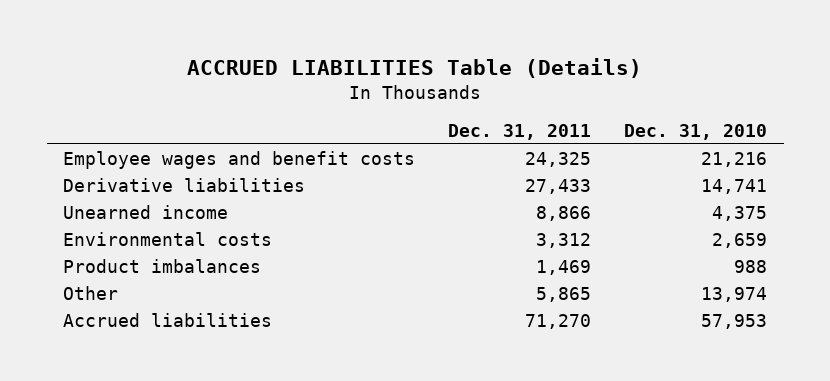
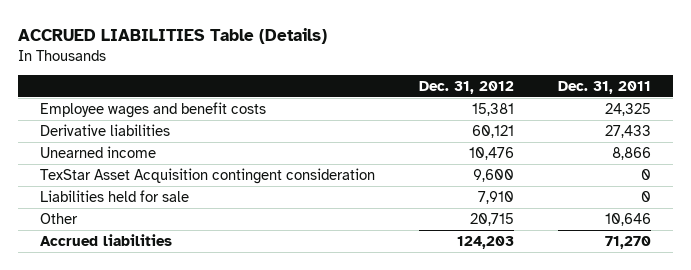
[624,124,768,141] Dec. 31, 2010 -> none
none -> [418,81,514,95] Dec. 31, 2012
[63,231,273,246] Environmental costs -> none
[63,258,262,273] Product imbalances -> none
none -> [39,167,375,184] TexStar Asset Acquisition contingent consideration
none -> [39,189,189,202] Liabilities held for sale
[536,286,592,302] 5,865 -> [604,212,651,226] 10,646

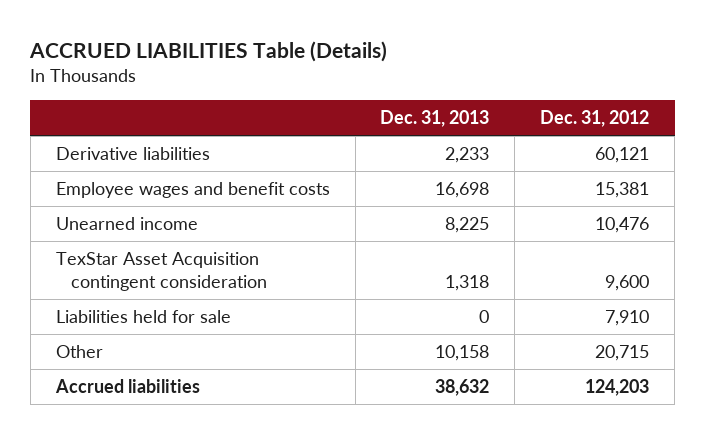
[557,81,651,95] Dec. 31, 2011 -> none
none -> [380,110,490,128] Dec. 31, 2013
[39,101,266,118] Employee wages and benefit costs -> [55,181,330,198] Employee wages and benefit costs

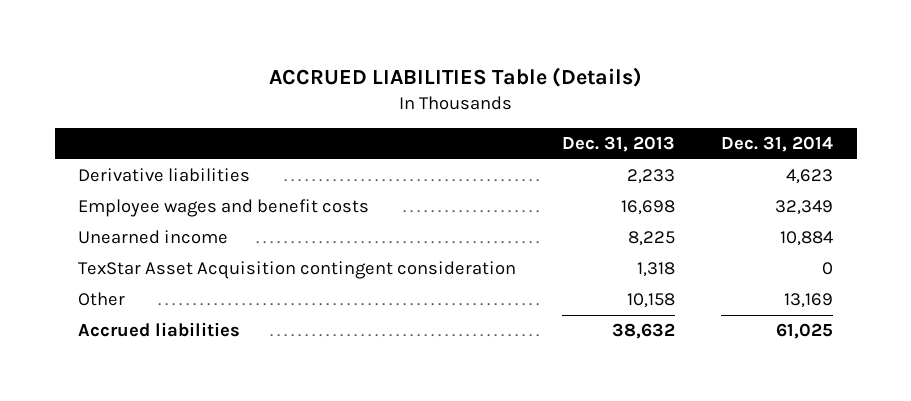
[540,110,650,128] Dec. 31, 2012 -> none
none -> [721,135,834,152] Dec. 31, 2014
[55,309,231,323] Liabilities held for sale -> none

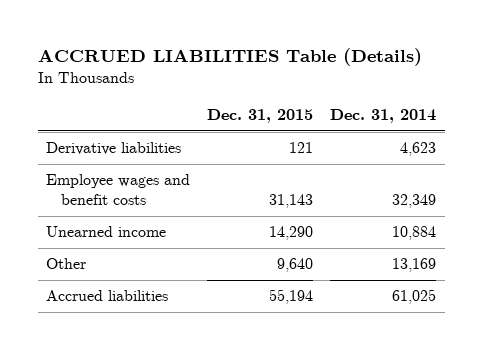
[562,135,676,152] Dec. 31, 2013 -> none
none -> [207,109,314,124] Dec. 31, 2015
[77,261,516,280] TexStar Asset Acquisition contingent consideration -> none

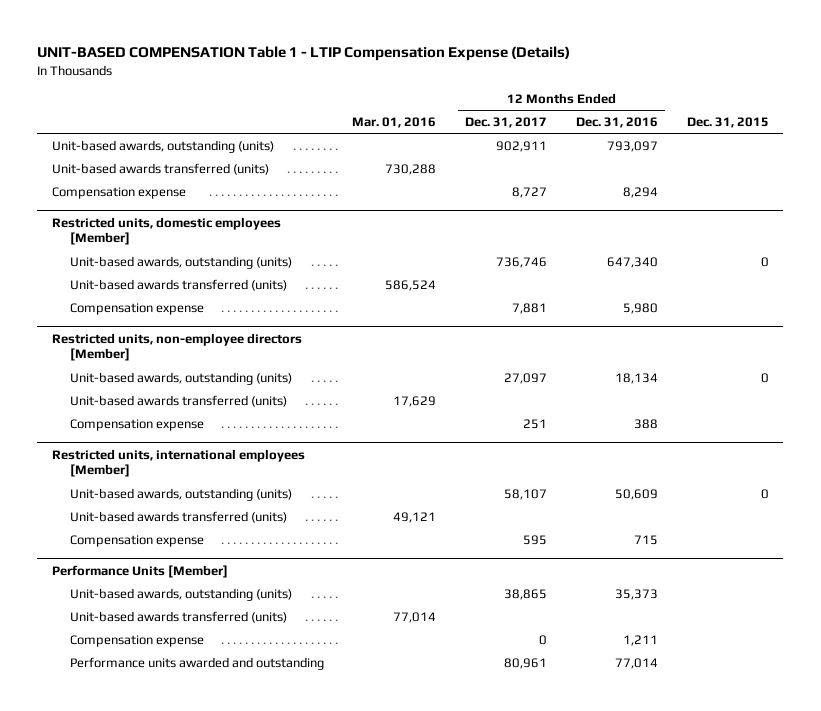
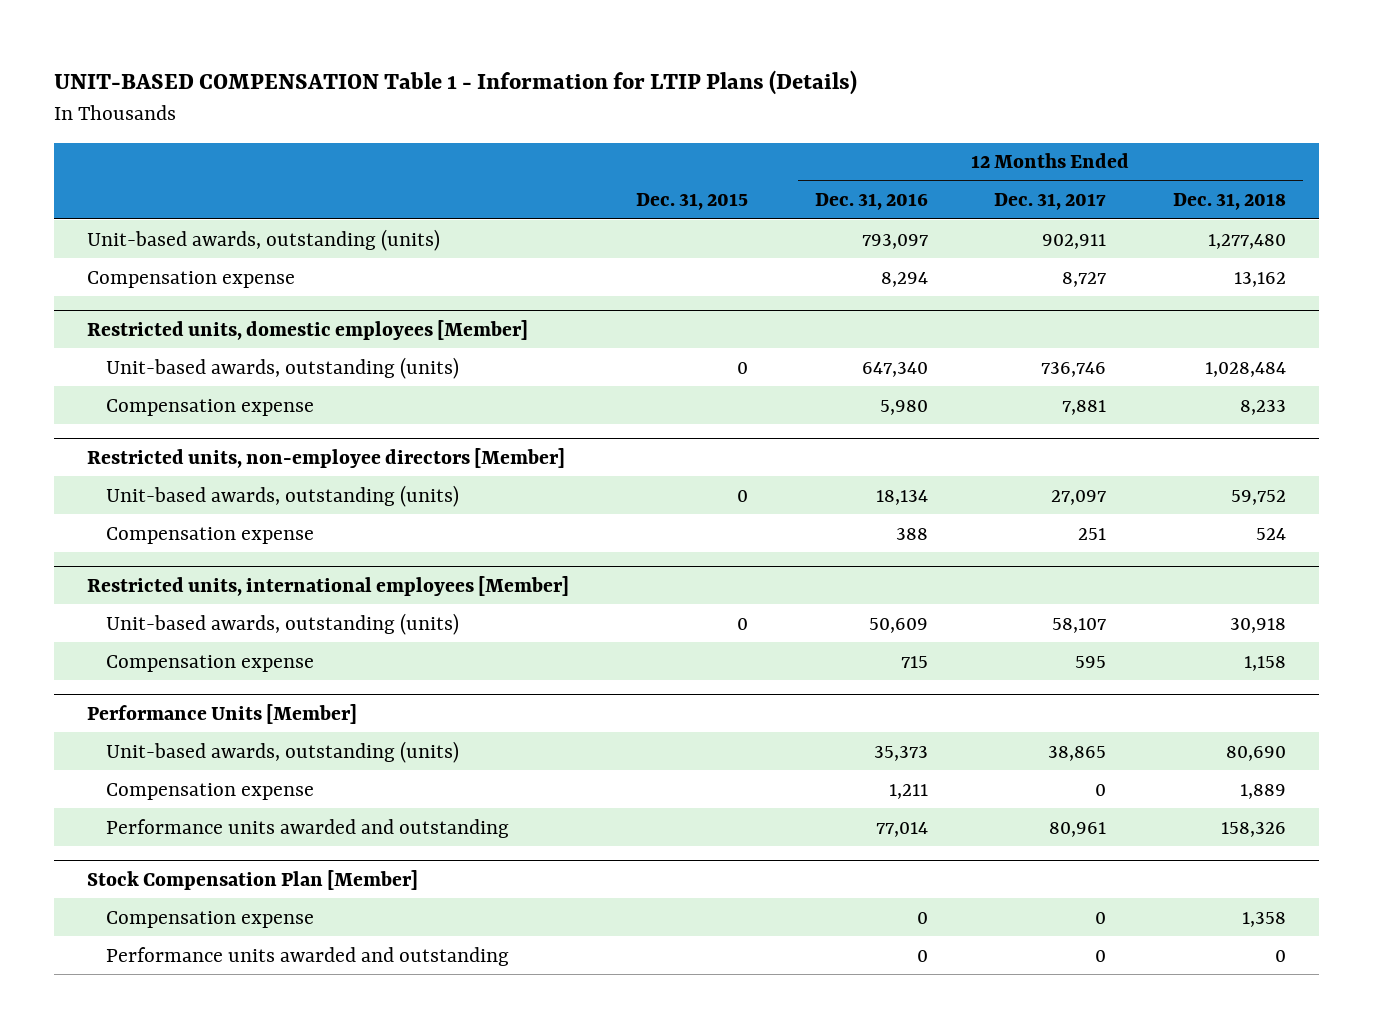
[37,46,571,62] UNIT-BASED COMPENSATION Table 1 - LTIP Compensation Expense (Details) -> [54,70,858,96] UNIT-BASED COMPENSATION Table 1 - Information for LTIP Plans (Details)
[352,116,437,128] Mar. 01, 2016 -> none
none -> [1173,193,1287,211] Dec. 31, 2018
[51,162,269,175] Unit-based awards transferred (units) -> none
[69,278,287,291] Unit-based awards transferred (units) -> none
[69,394,287,407] Unit-based awards transferred (units) -> none
[69,510,287,523] Unit-based awards transferred (units) -> none
[69,610,287,623] Unit-based awards transferred (units) -> none
none -> [87,869,419,890] Stock Compensation Plan [Member]
none -> [106,910,315,928] Compensation expense
none -> [106,946,510,966] Performance units awarded and outstanding

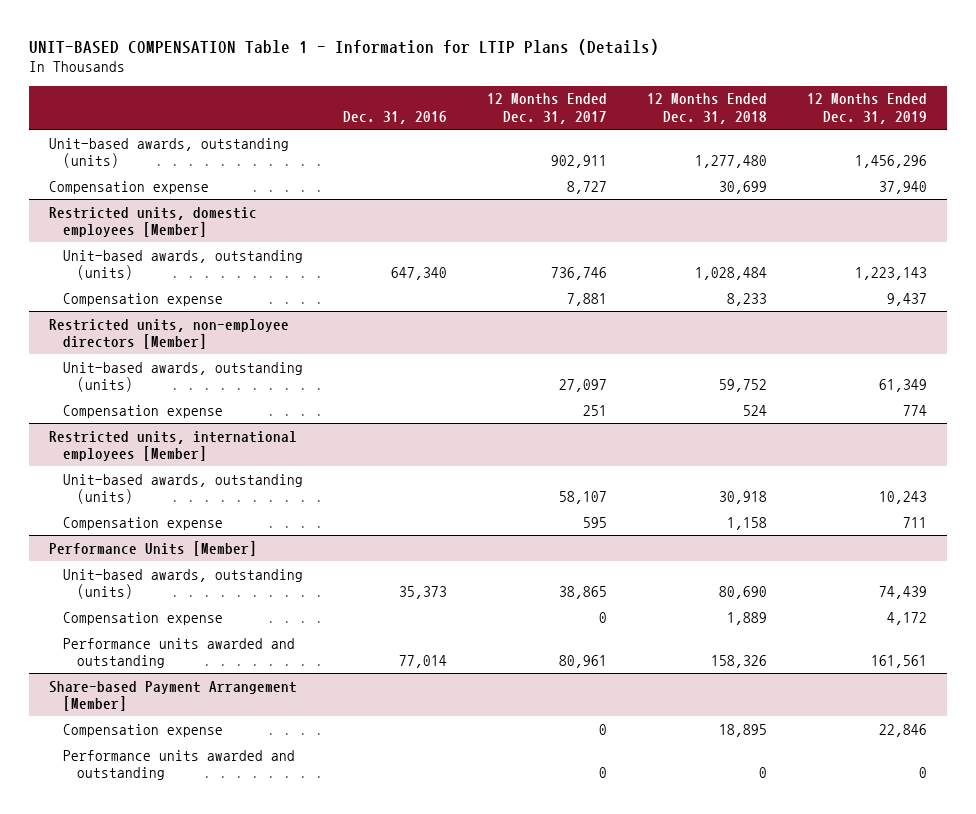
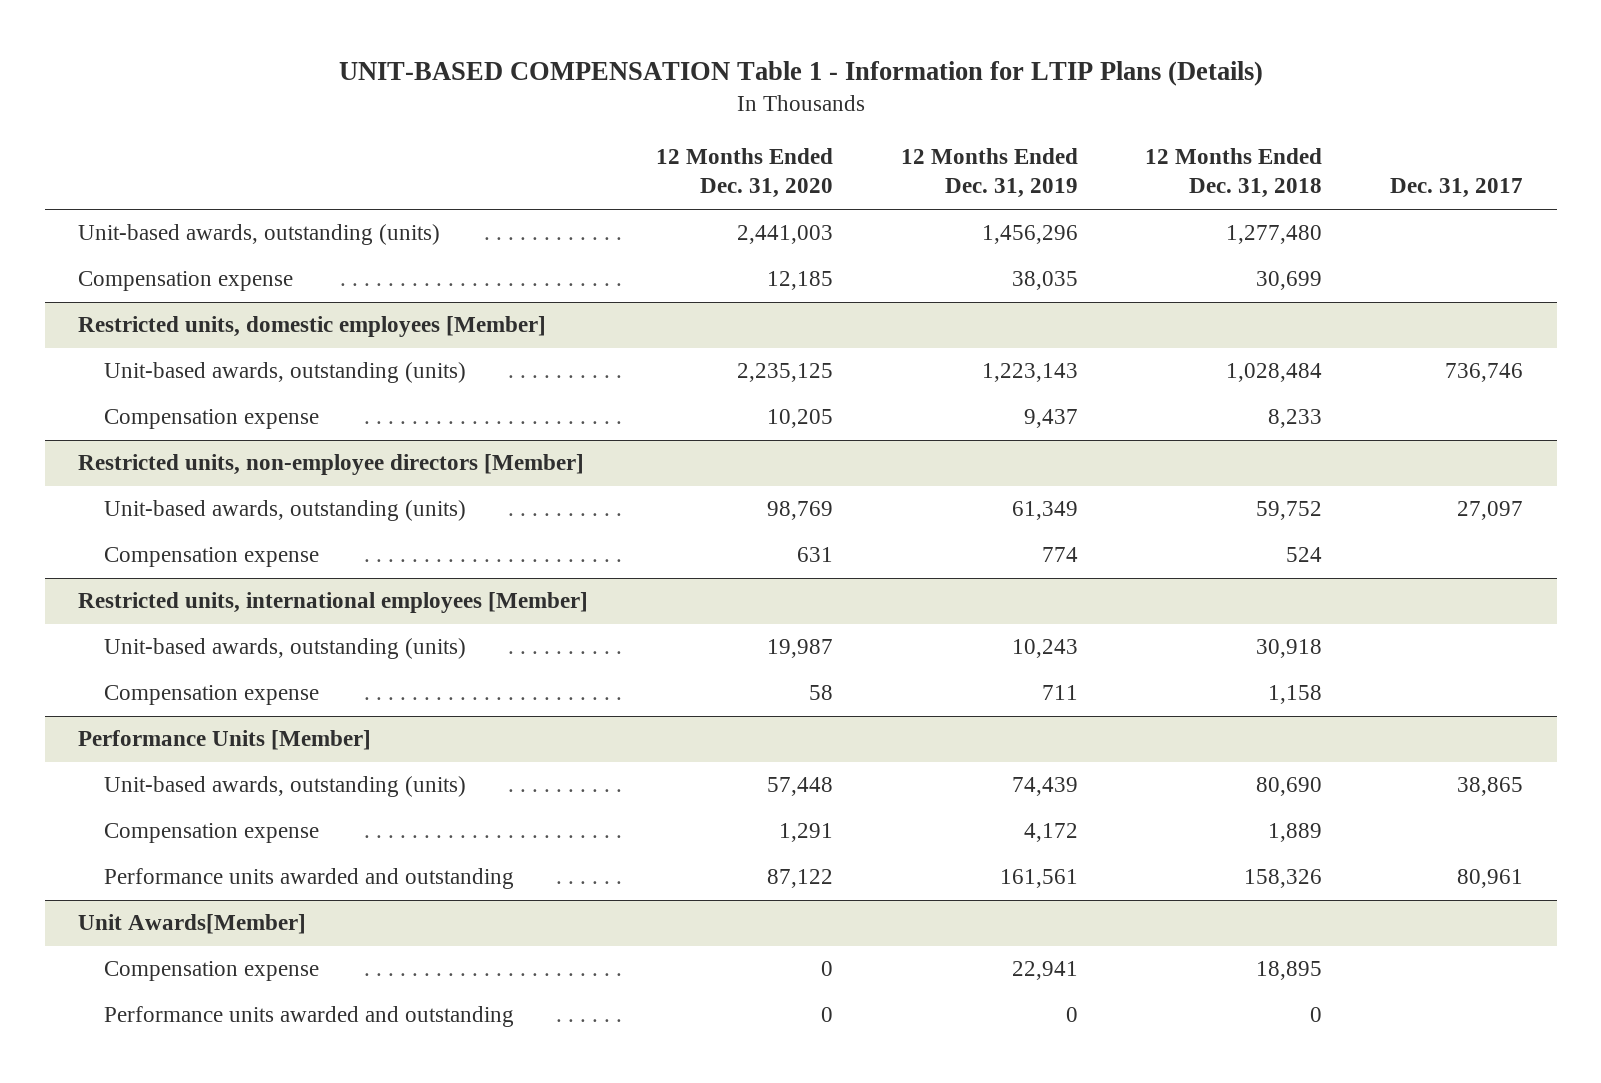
[343,110,448,124] Dec. 31, 2016 -> none
[487,93,608,124] 12 Months Ended Dec. 31, 2017 -> none
none -> [655,148,833,199] 12 Months Ended Dec. 31, 2020
none -> [1389,178,1523,199] Dec. 31, 2017
[879,180,928,194] 37,940 -> [1011,271,1078,291] 38,035
[48,680,297,712] Share-based Payment Arrangement [Member] -> [78,914,307,935] Unit Awards[Member]
[879,723,928,737] 22,846 -> [1011,961,1078,981] 22,941

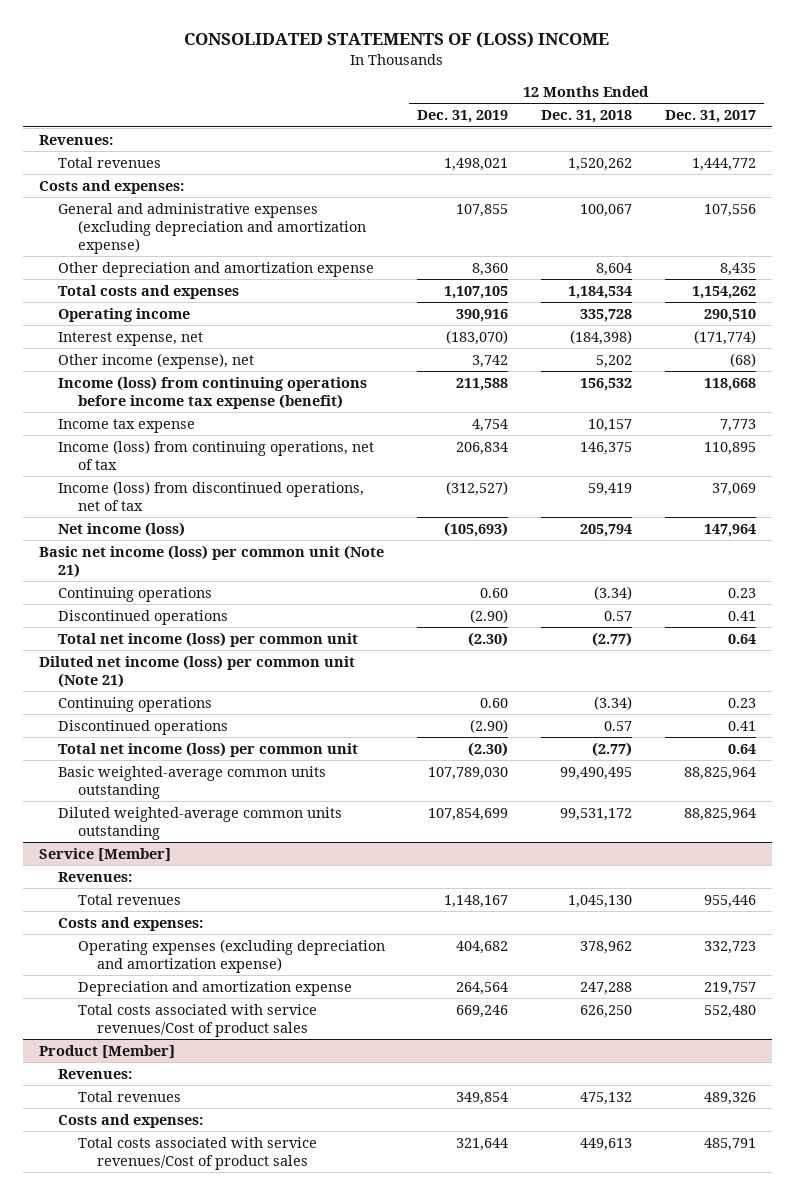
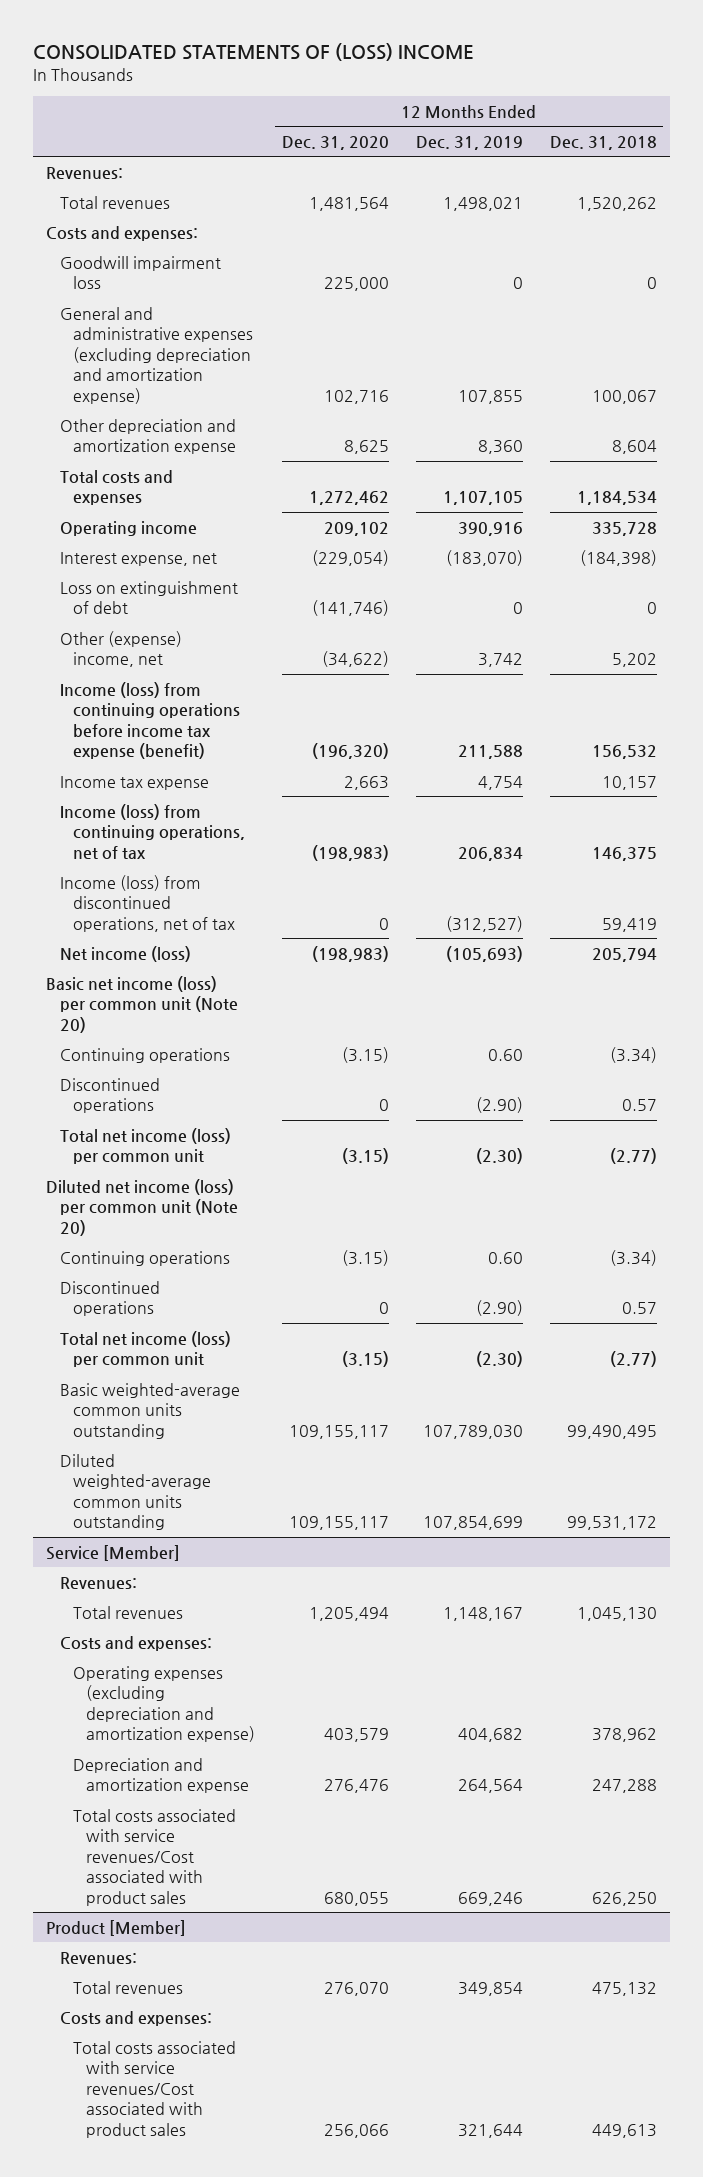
[664,110,756,124] Dec. 31, 2017 -> none
none -> [281,135,389,150] Dec. 31, 2020
none -> [59,255,221,290] Goodwill impairment loss
none -> [59,580,238,615] Loss on extinguishment of debt
[58,353,255,370] Other income (expense), net -> [59,630,182,668] Other (expense) income, net
[38,545,384,578] Basic net income (loss) per common unit (Note 21) -> [46,975,238,1033] Basic net income (loss) per common unit (Note 20)
[38,655,355,688] Diluted net income (loss) per common unit (Note 21) -> [46,1178,238,1236] Diluted net income (loss) per common unit (Note 20)
[77,1004,317,1037] Total costs associated with service revenues/Cost of product sales -> [72,1808,236,1906] Total costs associated with service revenues/Cost associated with product sales
[77,1137,317,1170] Total costs associated with service revenues/Cost of product sales -> [72,2040,236,2138] Total costs associated with service revenues/Cost associated with product sales

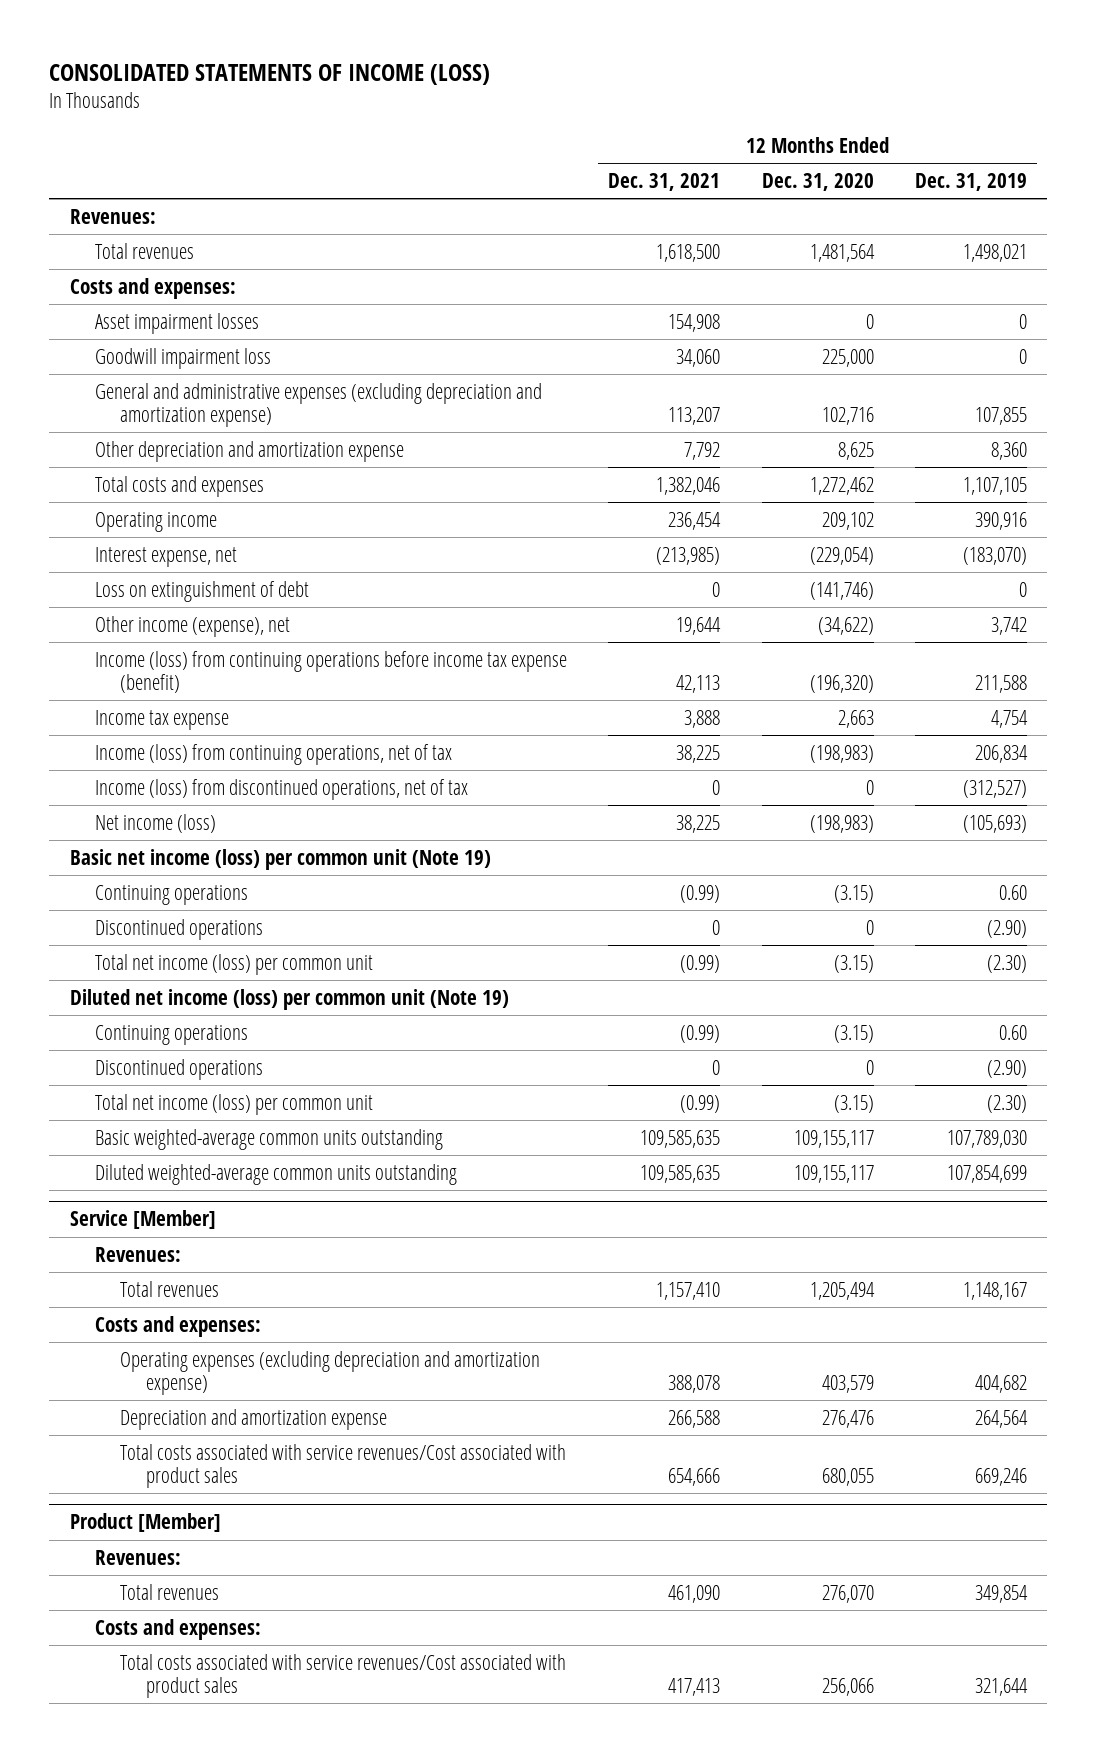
[33,43,475,62] CONSOLIDATED STATEMENTS OF (LOSS) INCOME -> [49,63,491,85] CONSOLIDATED STATEMENTS OF INCOME (LOSS)
[549,135,657,150] Dec. 31, 2018 -> none
none -> [608,173,721,192] Dec. 31, 2021
none -> [95,312,260,334] Asset impairment losses
[59,630,182,668] Other (expense) income, net -> [95,615,291,637] Other income (expense), net
[46,975,238,1033] Basic net income (loss) per common unit (Note 20) -> [69,848,491,870] Basic net income (loss) per common unit (Note 19)
[46,1178,238,1236] Diluted net income (loss) per common unit (Note 20) -> [69,988,509,1010] Diluted net income (loss) per common unit (Note 19)

